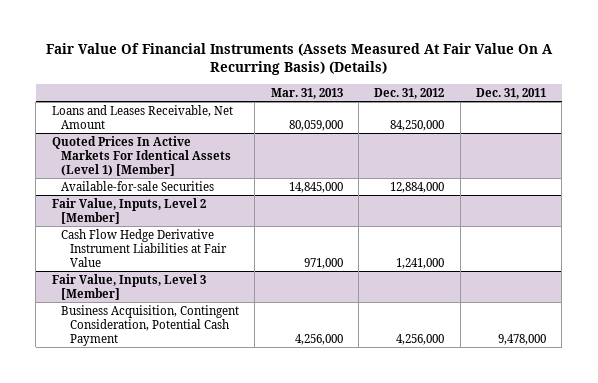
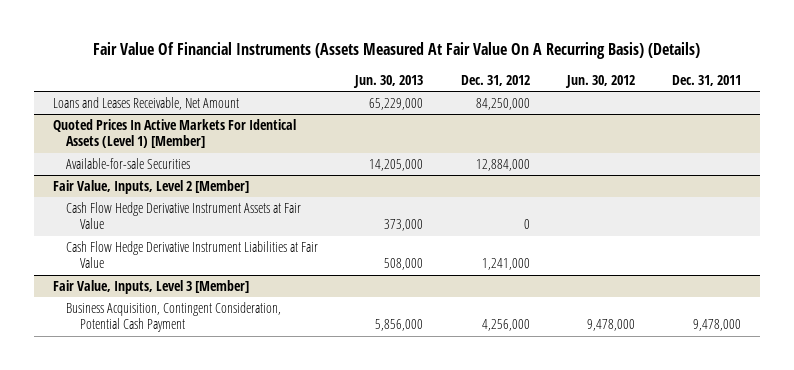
[270,87,343,99] Mar. 31, 2013 -> none
none -> [353,74,424,88] Jun. 30, 2013
none -> [564,74,635,88] Jun. 30, 2012
none -> [66,201,302,230] Cash Flow Hedge Derivative Instrument Assets at Fair Value

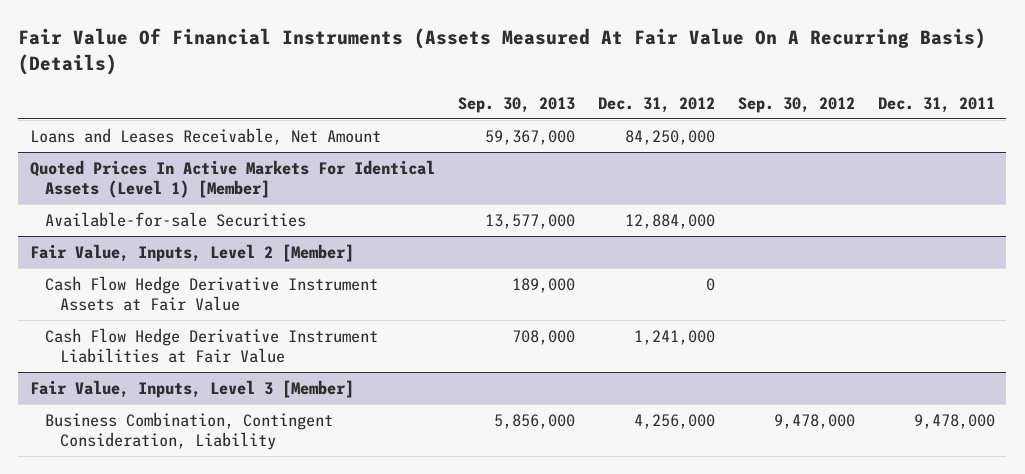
[353,74,424,88] Jun. 30, 2013 -> none
[564,74,635,88] Jun. 30, 2012 -> none
none -> [457,96,575,113] Sep. 30, 2013
none -> [737,96,855,113] Sep. 30, 2012
[66,301,282,333] Business Acquisition, Contingent Consideration, Potential Cash Payment -> [44,411,333,450] Business Combination, Contingent Consideration, Liability

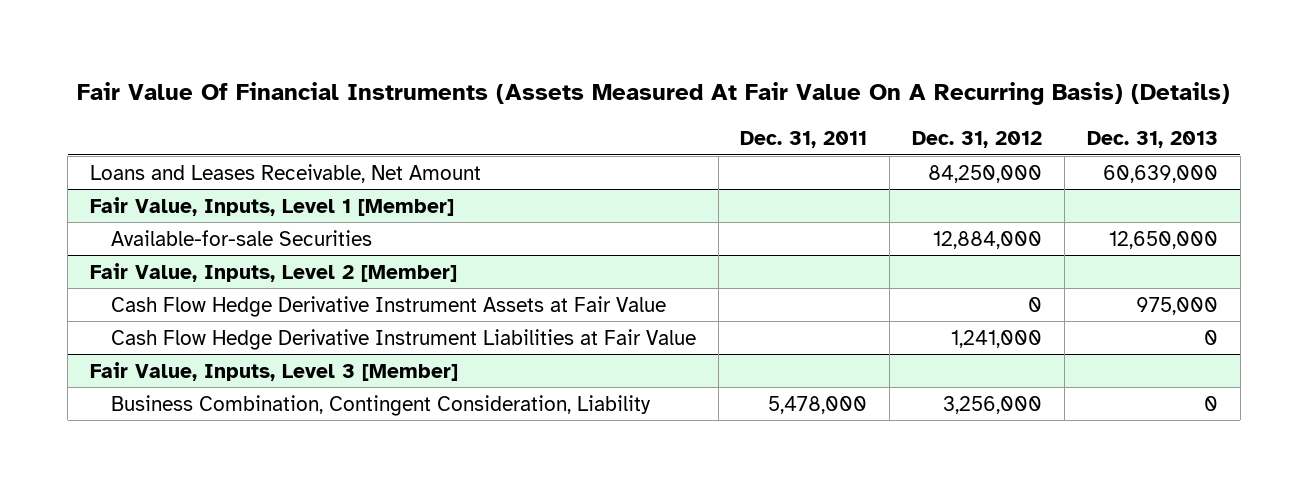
[457,96,575,113] Sep. 30, 2013 -> none
[737,96,855,113] Sep. 30, 2012 -> none
none -> [1086,131,1218,149] Dec. 31, 2013
[29,159,435,198] Quoted Prices In Active Markets For Identical Assets (Level 1) [Member] -> none
none -> [90,196,455,216] Fair Value, Inputs, Level 1 [Member]
[633,413,715,429] 4,256,000 -> [943,395,1043,414] 3,256,000
[913,413,995,429] 9,478,000 -> [768,395,868,414] 5,478,000

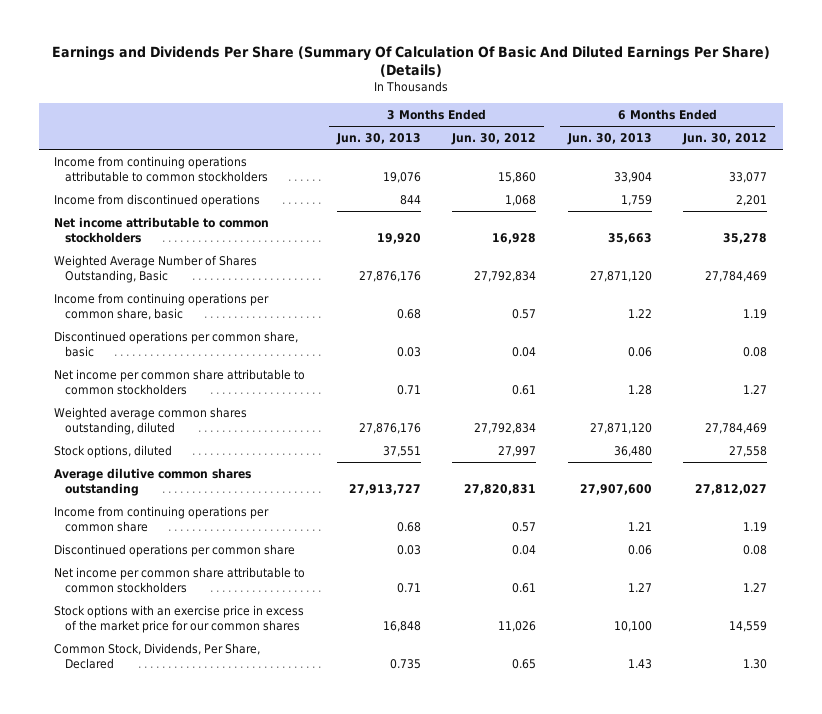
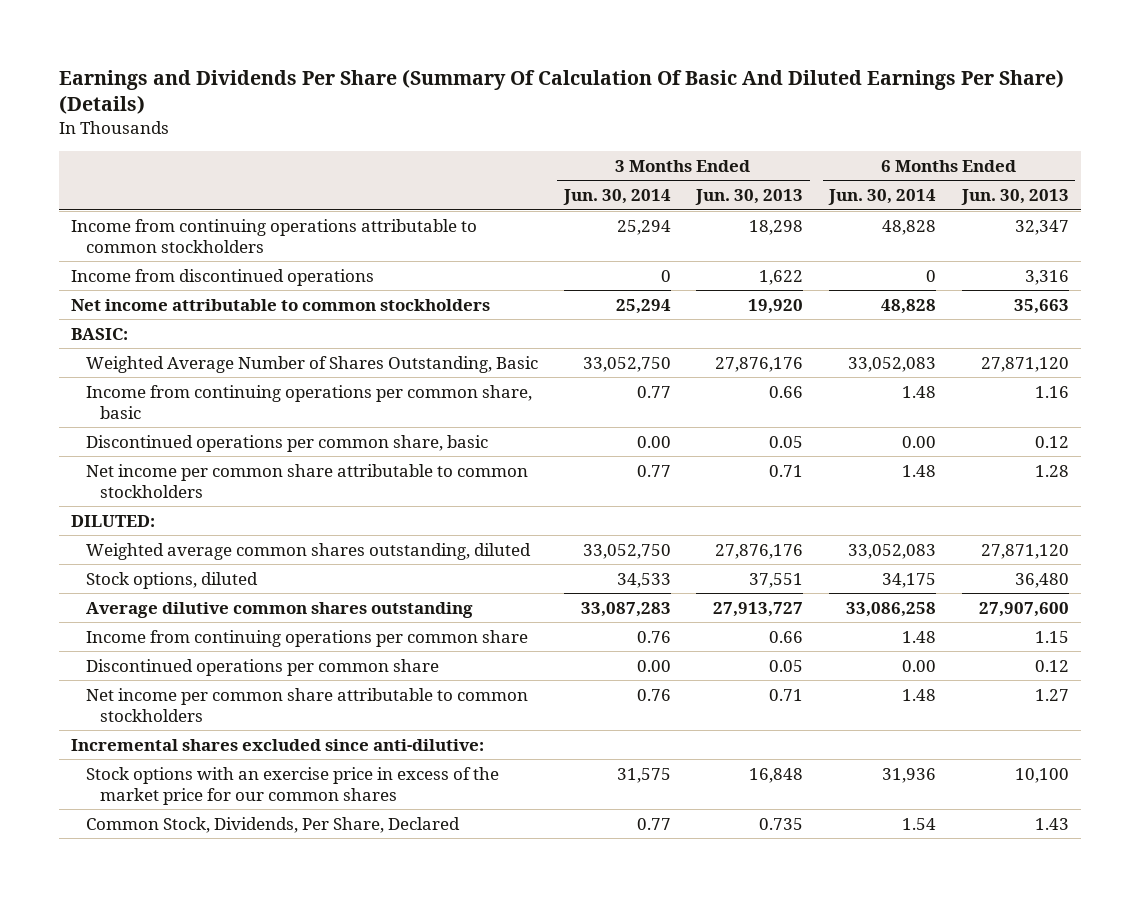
[451,132,537,145] Jun. 30, 2012 -> none
[682,132,768,145] Jun. 30, 2012 -> none
none -> [562,189,671,206] Jun. 30, 2014
none -> [827,189,936,206] Jun. 30, 2014
[382,171,421,183] 19,076 -> [749,219,804,235] 18,298
[613,171,652,183] 33,904 -> [1014,219,1069,235] 32,347
[399,194,421,205] 844 -> [759,269,804,285] 1,622
[620,194,652,206] 1,759 -> [1024,269,1069,285] 3,316
none -> [71,327,129,340] BASIC:
[396,308,421,319] 0.68 -> [769,385,804,398] 0.66
[627,308,652,318] 1.22 -> [1034,385,1069,398] 1.16
[396,346,421,357] 0.03 -> [769,435,804,448] 0.05
[627,346,652,357] 0.06 -> [1034,435,1069,448] 0.12
none -> [71,514,156,527] DILUTED:
[396,521,421,532] 0.68 -> [769,630,804,643] 0.66
[627,521,652,531] 1.21 -> [1034,630,1069,643] 1.15
[396,544,421,555] 0.03 -> [769,659,804,672] 0.05
[627,544,652,555] 0.06 -> [1034,659,1069,672] 0.12
none -> [71,738,485,751] Incremental shares excluded since anti-dilutive:

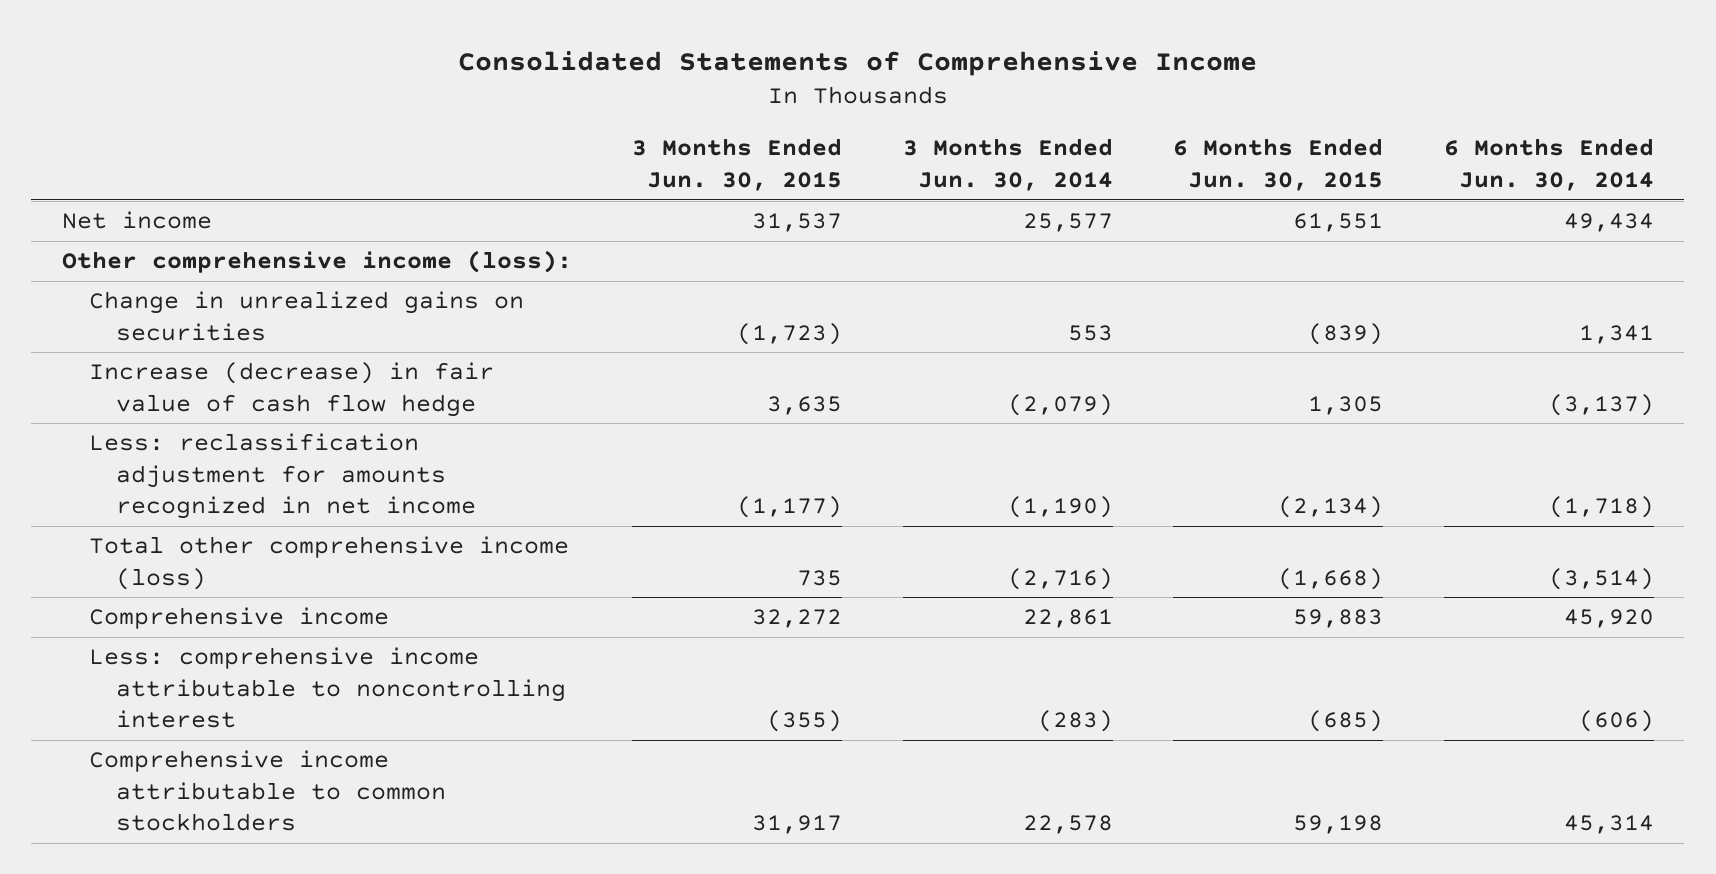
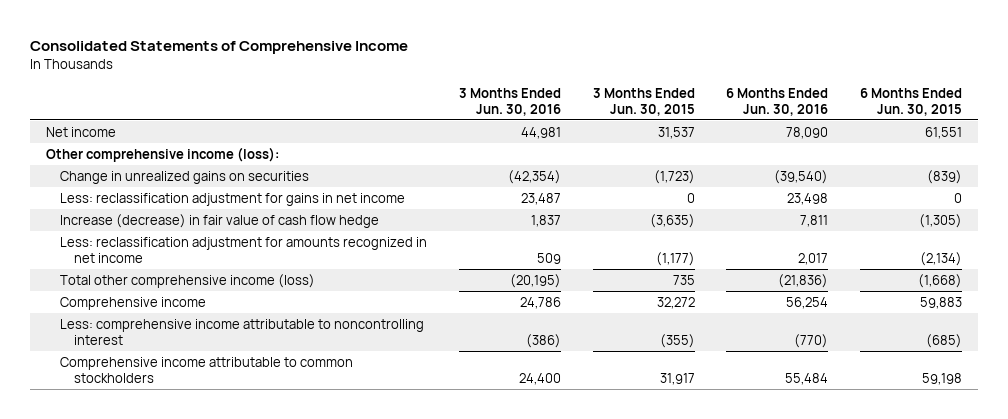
[902,138,1113,191] 3 Months Ended Jun. 30, 2014 -> none
[1444,138,1655,191] 6 Months Ended Jun. 30, 2014 -> none
none -> [458,87,561,116] 3 Months Ended Jun. 30, 2016
none -> [726,87,829,116] 6 Months Ended Jun. 30, 2016
none -> [60,192,406,206] Less: reclassification adjustment for gains in net income
[767,395,843,415] 3,635 -> [649,213,695,228] (3,635)
[1308,395,1384,415] 1,305 -> [919,213,963,228] (1,305)

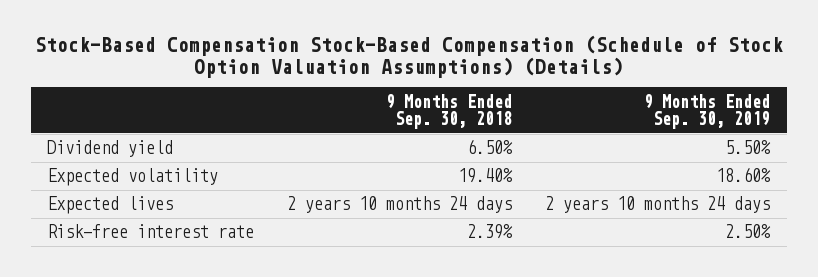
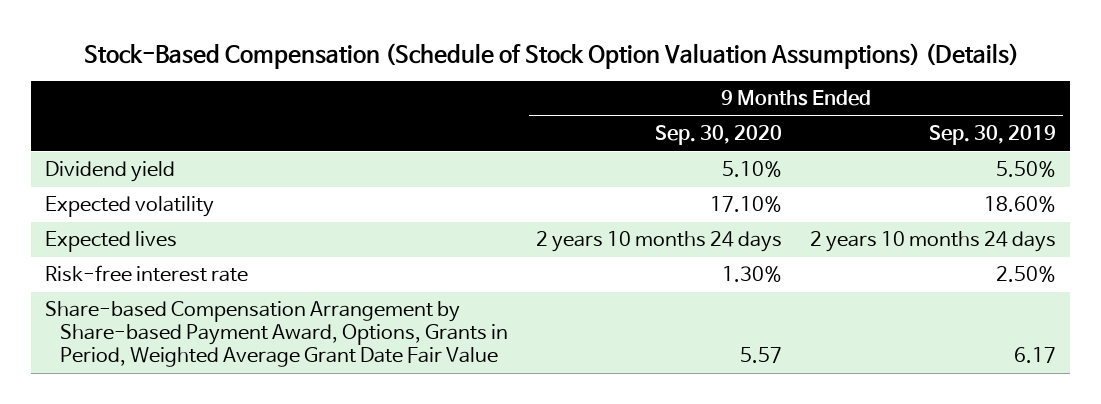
[34,35,783,78] Stock-Based Compensation Stock-Based Compensation (Schedule of Stock Option Valuation Assumptions) (Details) -> [83,42,1019,69] Stock-Based Compensation (Schedule of Stock Option Valuation Assumptions) (Details)
[386,93,513,130] 9 Months Ended Sep. 30, 2018 -> none
none -> [654,125,782,146] Sep. 30, 2020
none -> [45,301,508,368] Share-based Compensation Arrangement by Share-based Payment Award, Options, Grants in Period, Weighted Average Grant Date Fair Value

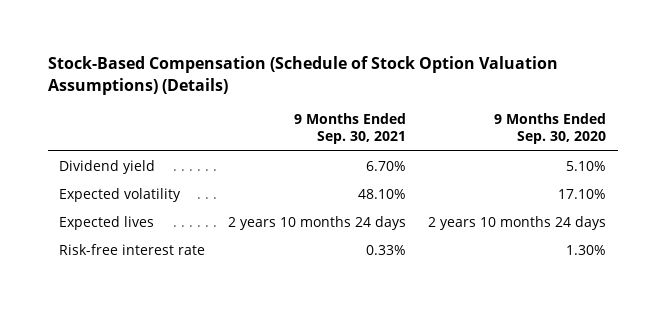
[928,125,1056,146] Sep. 30, 2019 -> none
none -> [293,112,406,145] 9 Months Ended Sep. 30, 2021
[45,301,508,368] Share-based Compensation Arrangement by Share-based Payment Award, Options, Grants in Period, Weighted Average Grant Date Fair Value -> none

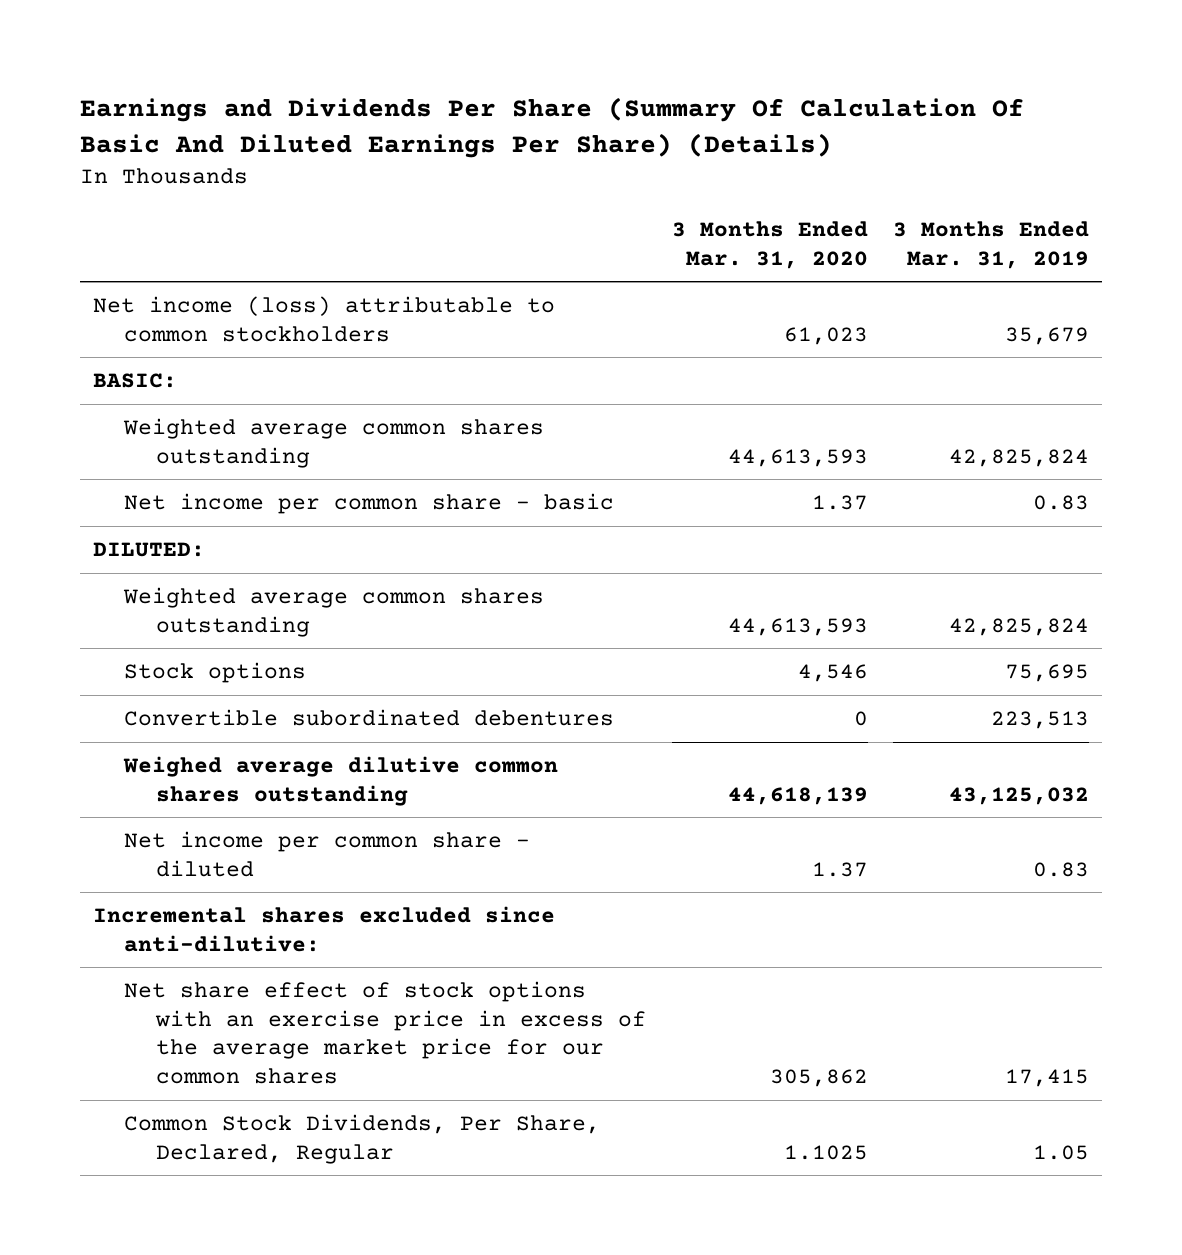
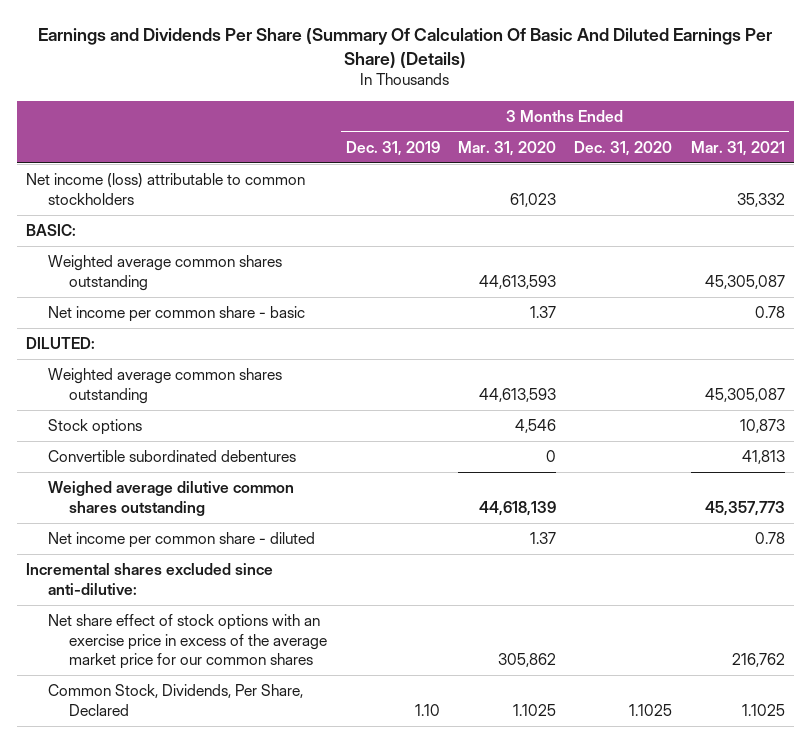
[893,221,1090,269] 3 Months Ended Mar. 31, 2019 -> none
none -> [345,140,440,156] Dec. 31, 2019
none -> [574,140,673,156] Dec. 31, 2020
none -> [690,140,785,156] Mar. 31, 2021
[124,1114,601,1164] Common Stock Dividends, Per Share, Declared, Regular -> [47,684,303,716] Common Stock, Dividends, Per Share, Declared

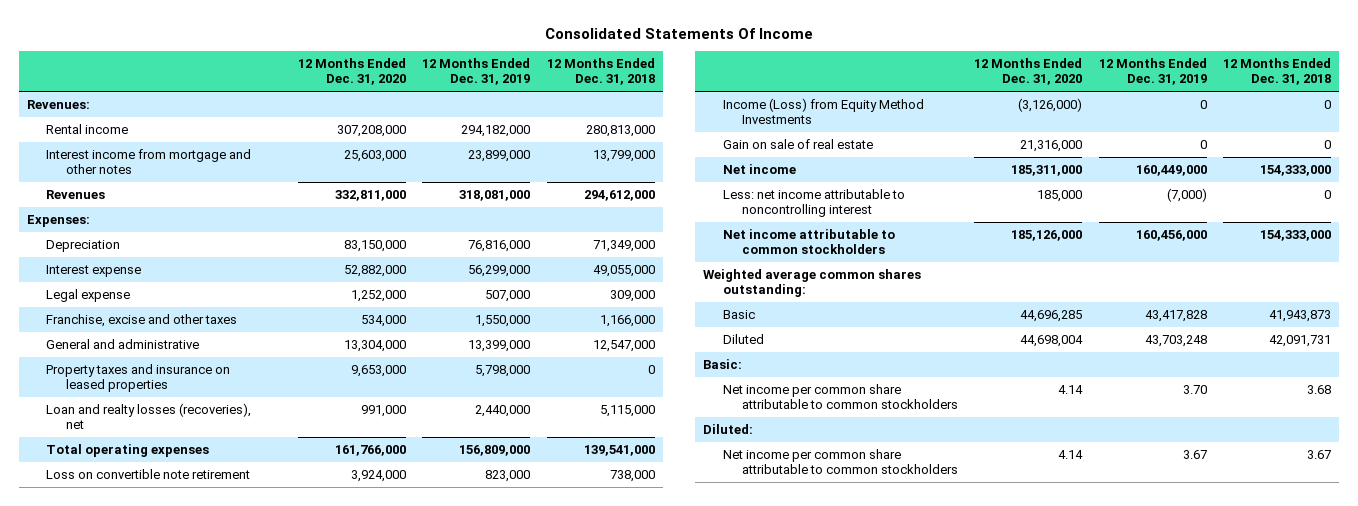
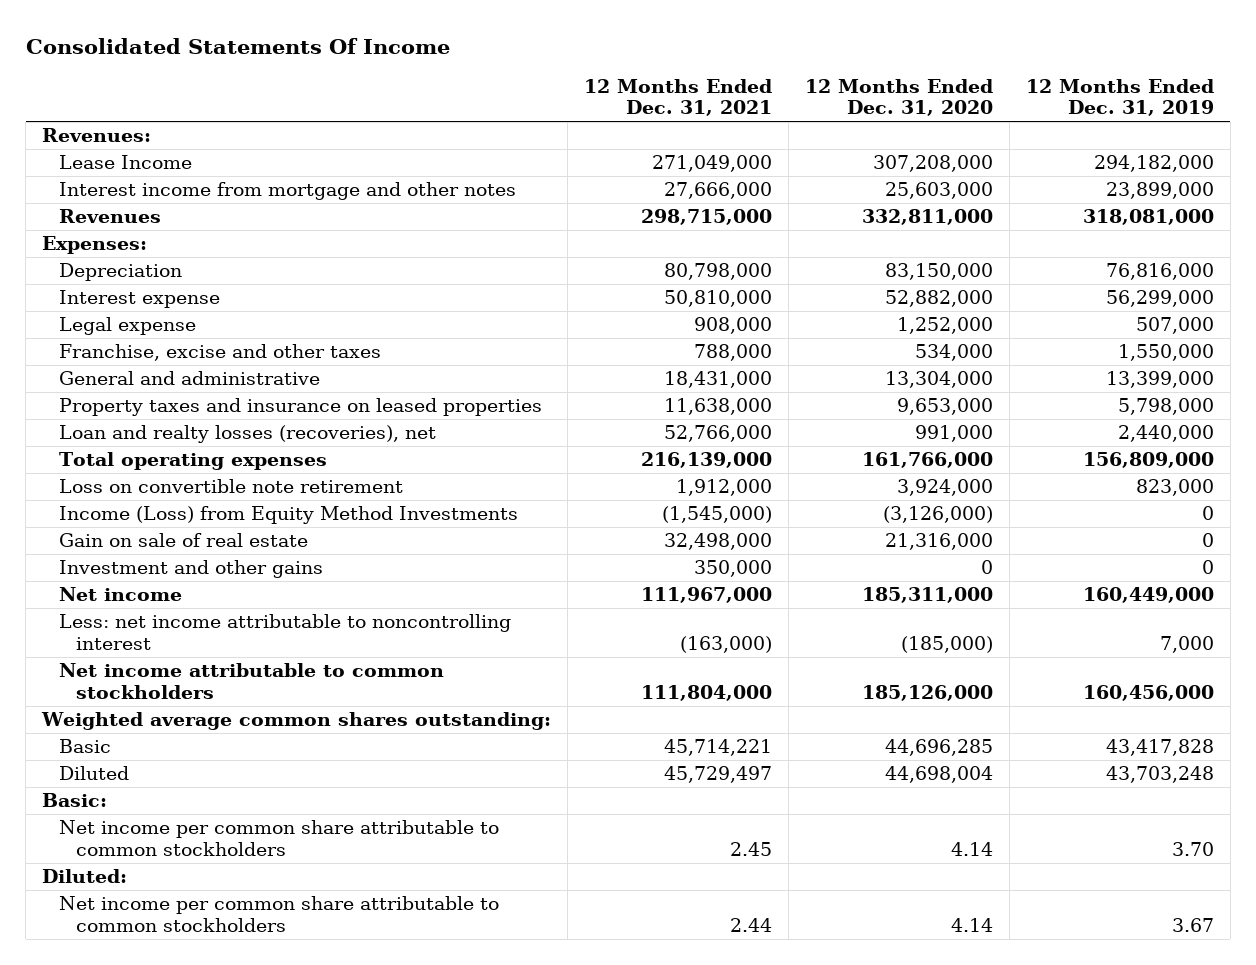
[546,58,655,86] 12 Months Ended Dec. 31, 2018 -> none
none -> [583,78,772,117] 12 Months Ended Dec. 31, 2021
[46,123,129,134] Rental income -> [59,155,193,170] Lease Income
none -> [59,560,324,579] Investment and other gains
[1037,189,1083,202] 185,000 -> [900,636,993,654] (185,000)
[1166,187,1207,202] (7,000) -> [1159,636,1214,654] 7,000

